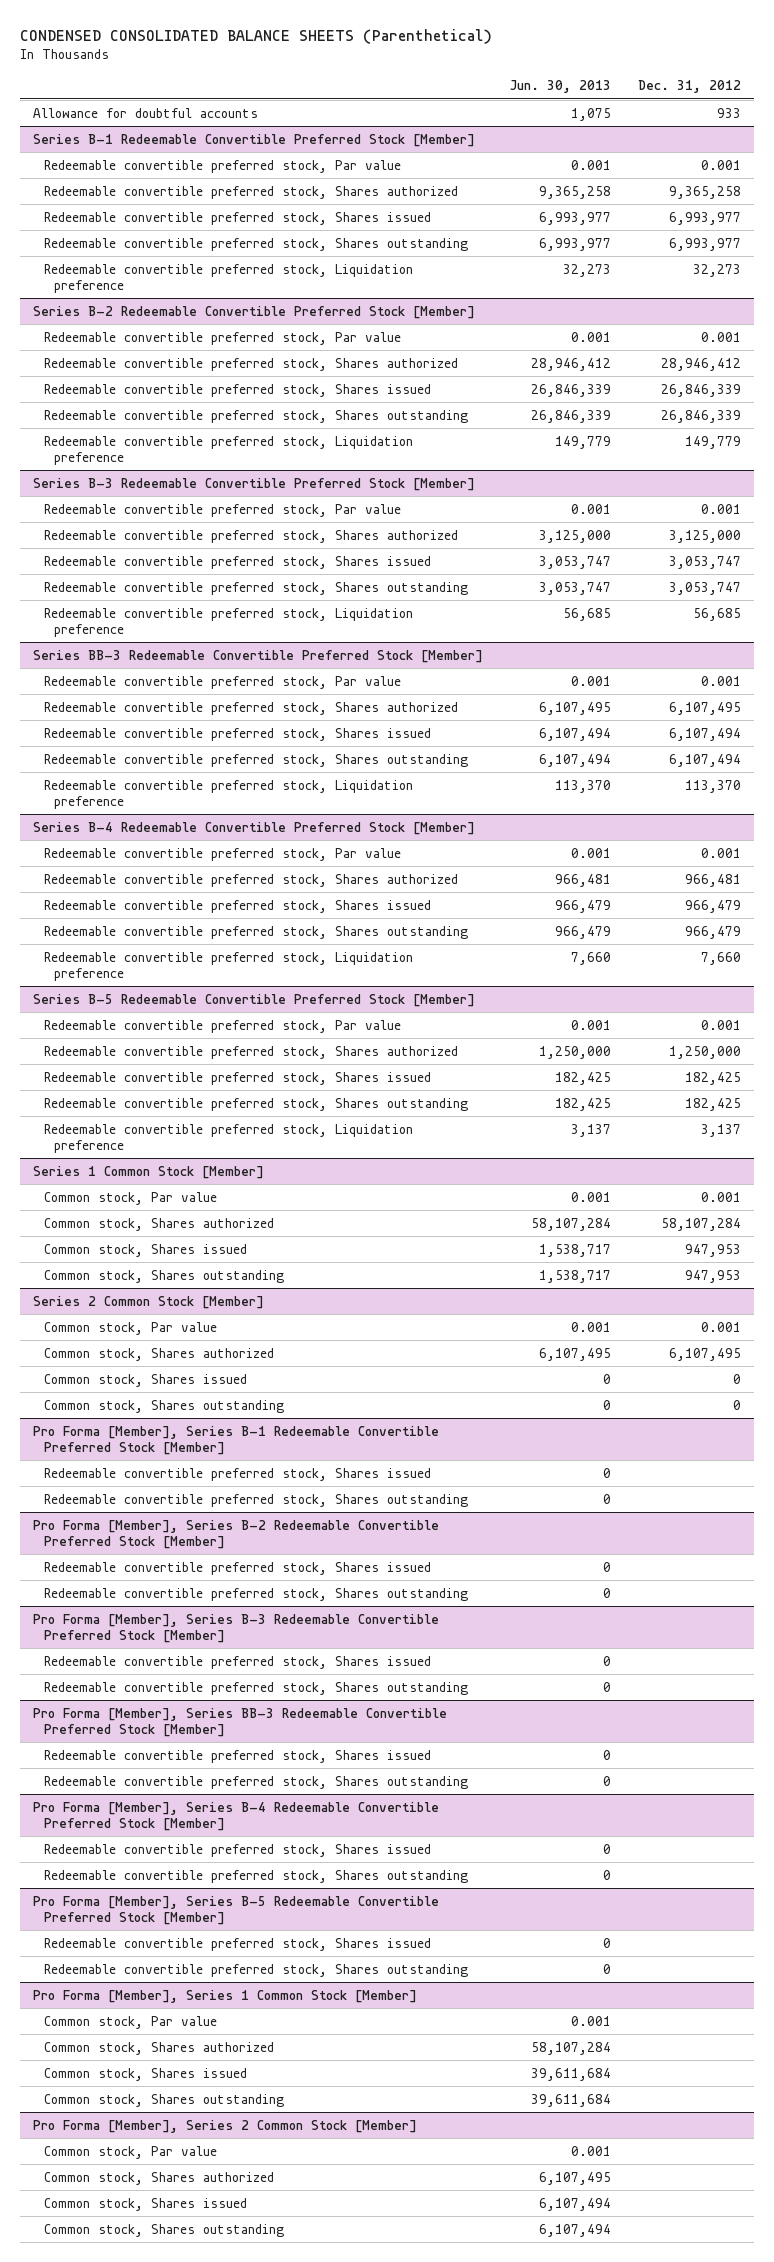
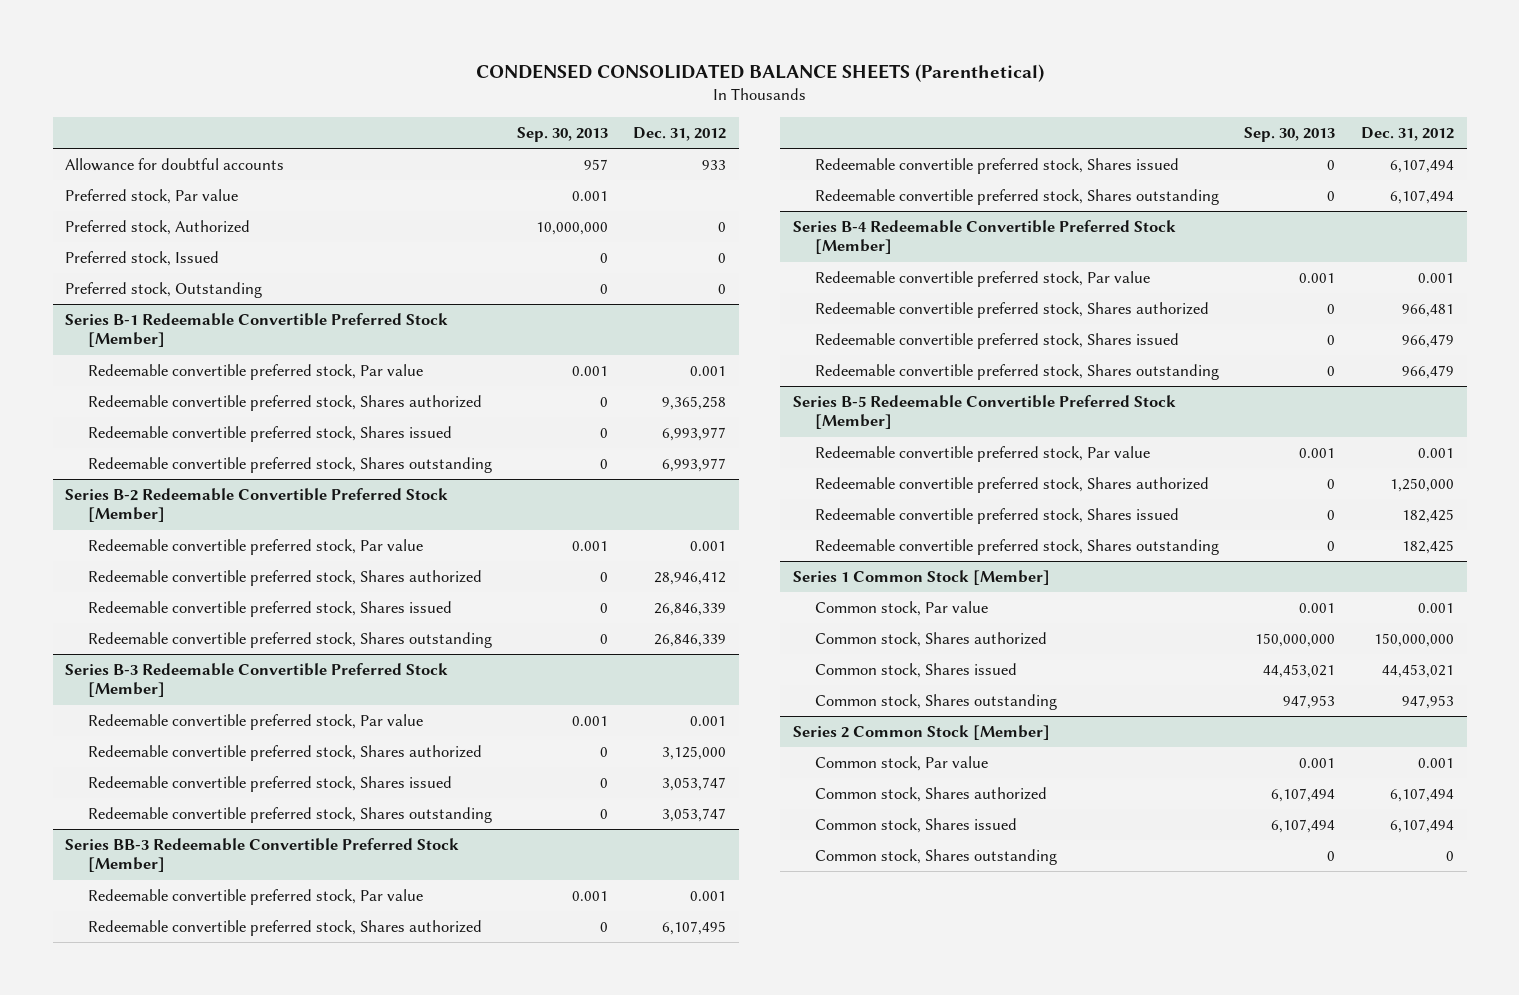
[510,80,612,94] Jun. 30, 2013 -> none
none -> [516,126,608,142] Sep. 30, 2013
none -> [65,188,239,204] Preferred stock, Par value
none -> [65,219,251,235] Preferred stock, Authorized
none -> [65,250,220,266] Preferred stock, Issued
none -> [65,281,263,298] Preferred stock, Outstanding
[43,263,413,293] Redeemable convertible preferred stock, Liquidation preference -> none
[43,435,413,465] Redeemable convertible preferred stock, Liquidation preference -> none
[43,607,413,637] Redeemable convertible preferred stock, Liquidation preference -> none
[43,779,413,809] Redeemable convertible preferred stock, Liquidation preference -> none
[43,951,413,981] Redeemable convertible preferred stock, Liquidation preference -> none
[43,1123,413,1153] Redeemable convertible preferred stock, Liquidation preference -> none
[661,1217,742,1231] 58,107,284 -> [1373,632,1454,647] 150,000,000
[685,1243,742,1257] 947,953 -> [1381,663,1454,678] 44,453,021
[669,1347,742,1361] 6,107,495 -> [1389,787,1454,802] 6,107,494
[733,1373,742,1384] 0 -> [1389,818,1454,833] 6,107,494
[33,1425,440,1455] Pro Forma [Member], Series B-1 Redeemable Convertible Preferred Stock [Member] -> none
[43,1467,431,1481] Redeemable convertible preferred stock, Shares issued -> none
[43,1493,468,1507] Redeemable convertible preferred stock, Shares outstanding -> none
[33,1519,440,1549] Pro Forma [Member], Series B-2 Redeemable Convertible Preferred Stock [Member] -> none
[43,1561,431,1575] Redeemable convertible preferred stock, Shares issued -> none
[43,1587,468,1601] Redeemable convertible preferred stock, Shares outstanding -> none
[33,1613,440,1643] Pro Forma [Member], Series B-3 Redeemable Convertible Preferred Stock [Member] -> none
[43,1655,431,1669] Redeemable convertible preferred stock, Shares issued -> none
[43,1681,468,1695] Redeemable convertible preferred stock, Shares outstanding -> none
[33,1707,448,1737] Pro Forma [Member], Series BB-3 Redeemable Convertible Preferred Stock [Member] -> none
[43,1749,431,1763] Redeemable convertible preferred stock, Shares issued -> none
[43,1775,468,1789] Redeemable convertible preferred stock, Shares outstanding -> none
[33,1801,440,1831] Pro Forma [Member], Series B-4 Redeemable Convertible Preferred Stock [Member] -> none
[43,1843,431,1857] Redeemable convertible preferred stock, Shares issued -> none
[43,1869,468,1883] Redeemable convertible preferred stock, Shares outstanding -> none
[33,1895,440,1925] Pro Forma [Member], Series B-5 Redeemable Convertible Preferred Stock [Member] -> none
[43,1937,431,1951] Redeemable convertible preferred stock, Shares issued -> none
[43,1963,468,1977] Redeemable convertible preferred stock, Shares outstanding -> none
[33,1989,418,2003] Pro Forma [Member], Series 1 Common Stock [Member] -> none
[43,2015,217,2029] Common stock, Par value -> none
[43,2041,274,2055] Common stock, Shares authorized -> none
[43,2067,247,2081] Common stock, Shares issued -> none
[43,2093,284,2107] Common stock, Shares outstanding -> none
[33,2119,418,2133] Pro Forma [Member], Series 2 Common Stock [Member] -> none
[43,2145,217,2159] Common stock, Par value -> none
[43,2171,274,2185] Common stock, Shares authorized -> none
[43,2197,247,2211] Common stock, Shares issued -> none
[43,2223,284,2237] Common stock, Shares outstanding -> none

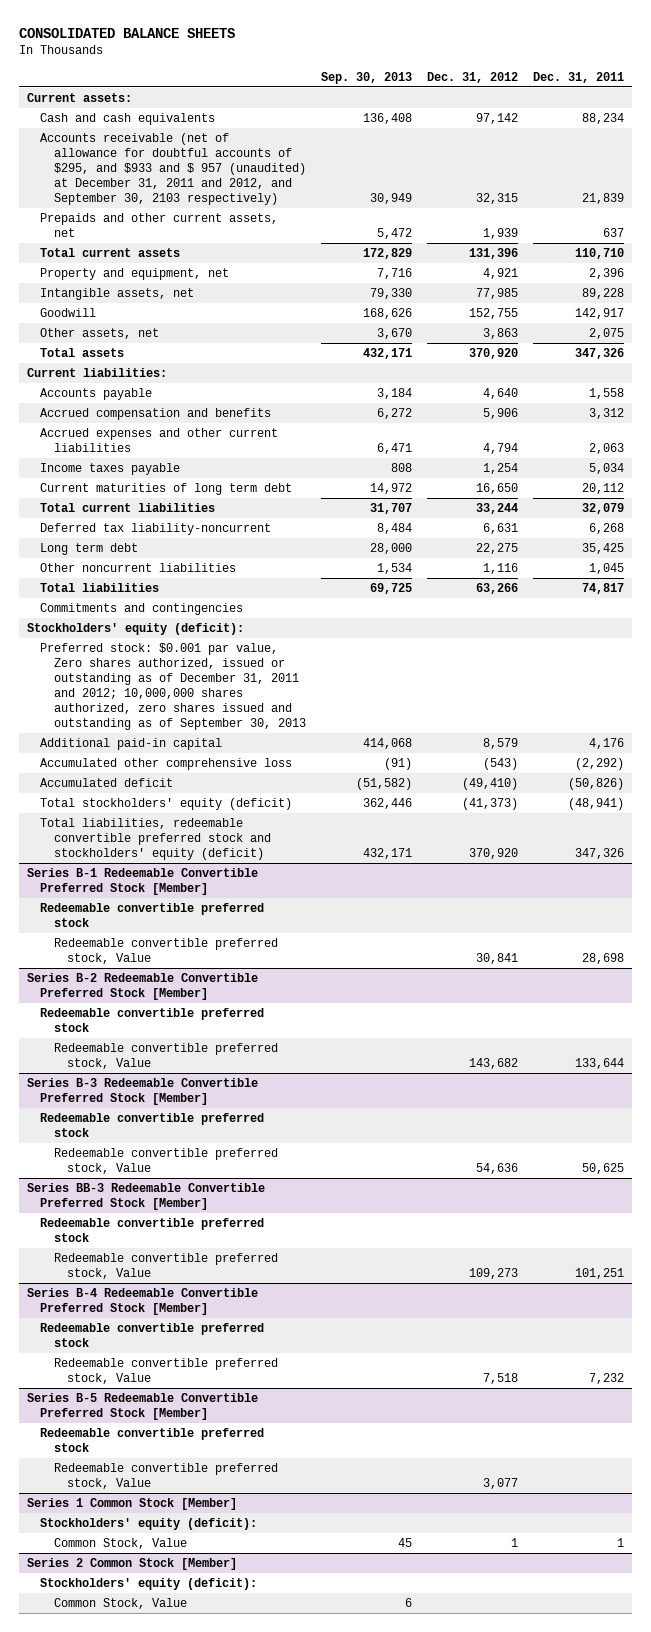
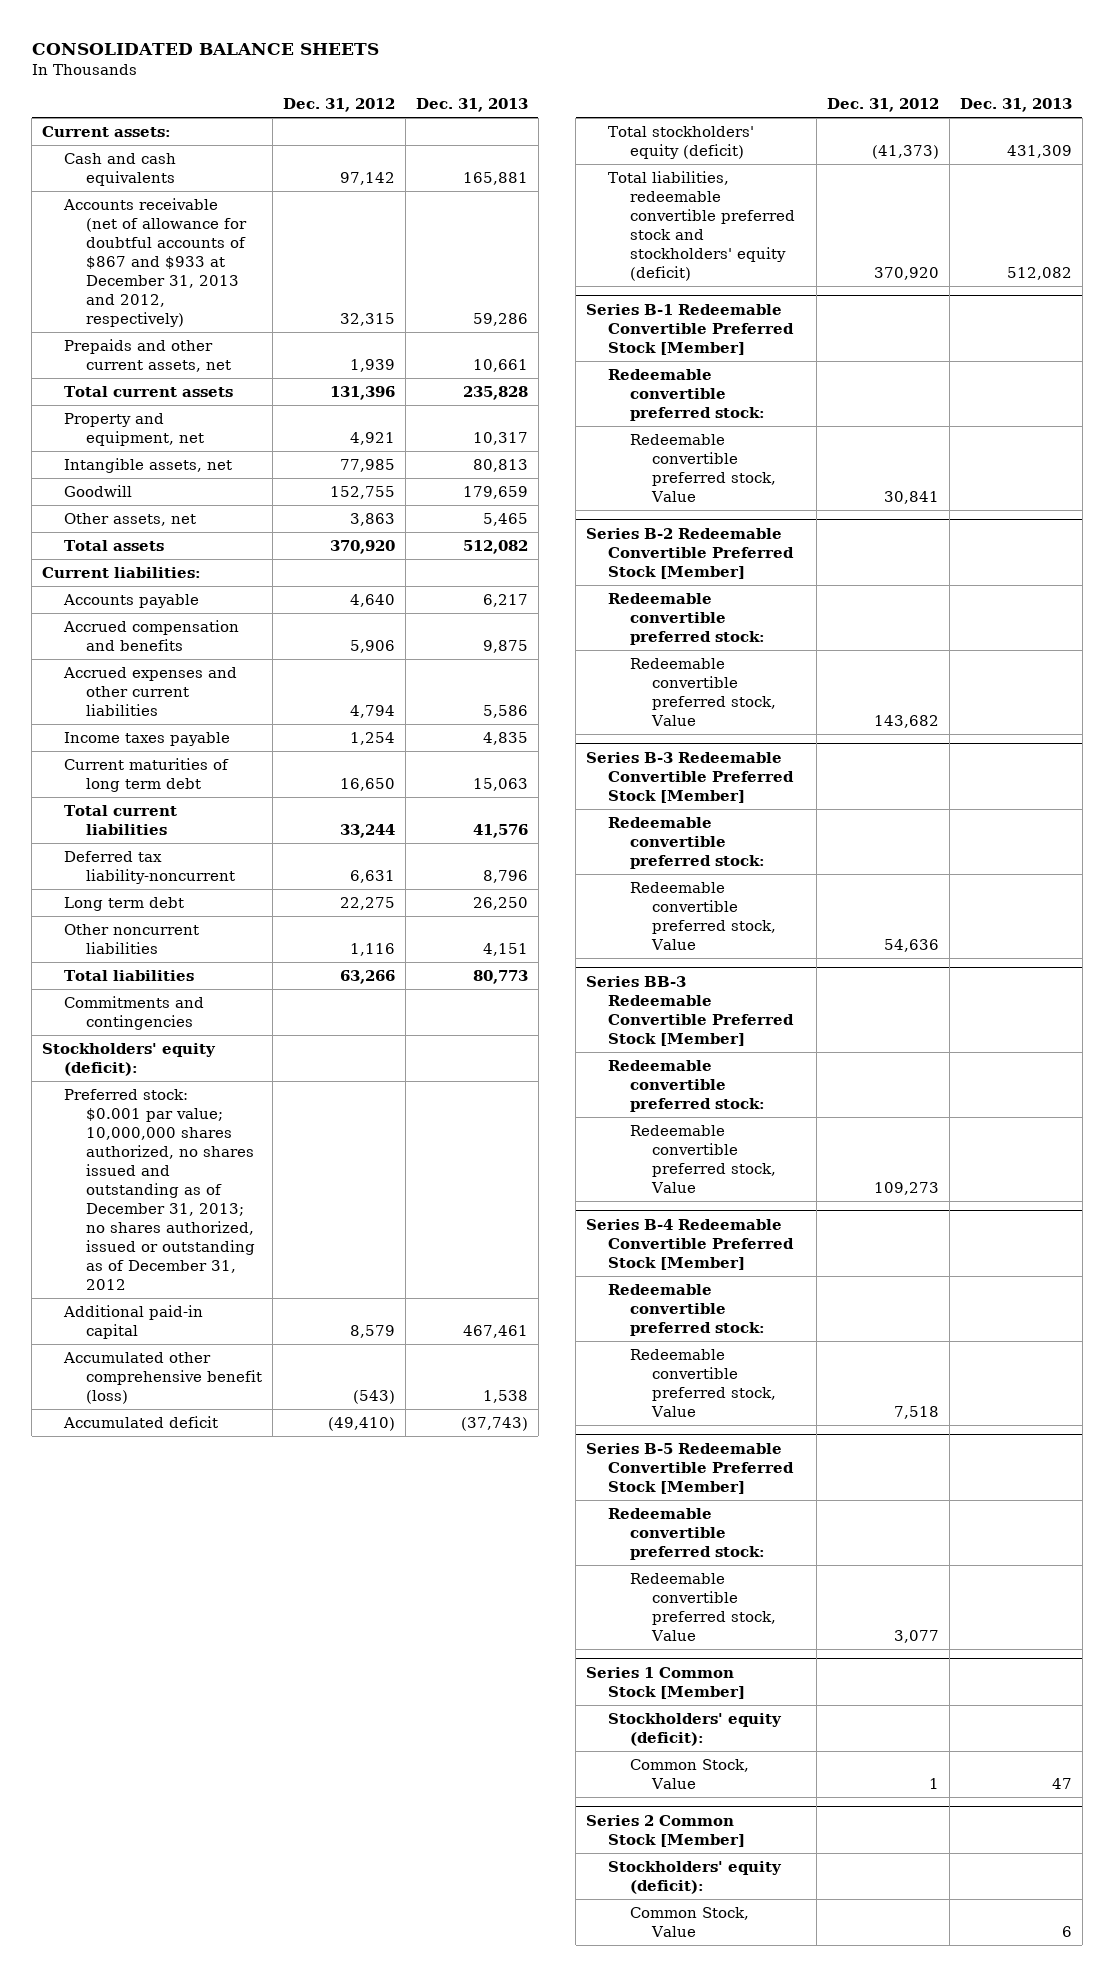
[320,71,412,84] Sep. 30, 2013 -> none
[533,71,625,83] Dec. 31, 2011 -> none
none -> [415,98,528,113] Dec. 31, 2013
[40,133,306,206] Accounts receivable (net of allowance for doubtful accounts of $295, and $933 and $ 957 (unaudited) at December 31, 2011 and 2012, and September 30, 2103 respectively) -> [63,198,247,328] Accounts receivable (net of allowance for doubtful accounts of $867 and $933 at December 31, 2013 and 2012, respectively)
[40,643,306,731] Preferred stock: $0.001 par value, Zero shares authorized, issued or outstanding as of December 31, 2011 and 2012; 10,000,000 shares authorized, zero shares issued and outstanding as of September 30, 2013 -> [64,1089,255,1291] Preferred stock: $0.001 par value; 10,000,000 shares authorized, no shares issued and outstanding as of December 31, 2013; no shares authorized, issued or outstanding as of December 31, 2012
[40,758,293,771] Accumulated other comprehensive loss -> [63,1352,262,1405] Accumulated other comprehensive benefit (loss)
[40,903,265,928] Redeemable convertible preferred stock -> [608,369,765,422] Redeemable convertible preferred stock:
[40,1008,265,1033] Redeemable convertible preferred stock -> [608,593,765,646] Redeemable convertible preferred stock:
[40,1113,265,1138] Redeemable convertible preferred stock -> [608,817,765,870] Redeemable convertible preferred stock:
[40,1218,265,1243] Redeemable convertible preferred stock -> [608,1060,765,1113] Redeemable convertible preferred stock:
[40,1323,265,1348] Redeemable convertible preferred stock -> [608,1284,765,1337] Redeemable convertible preferred stock:
[40,1428,265,1453] Redeemable convertible preferred stock -> [608,1508,765,1561] Redeemable convertible preferred stock:

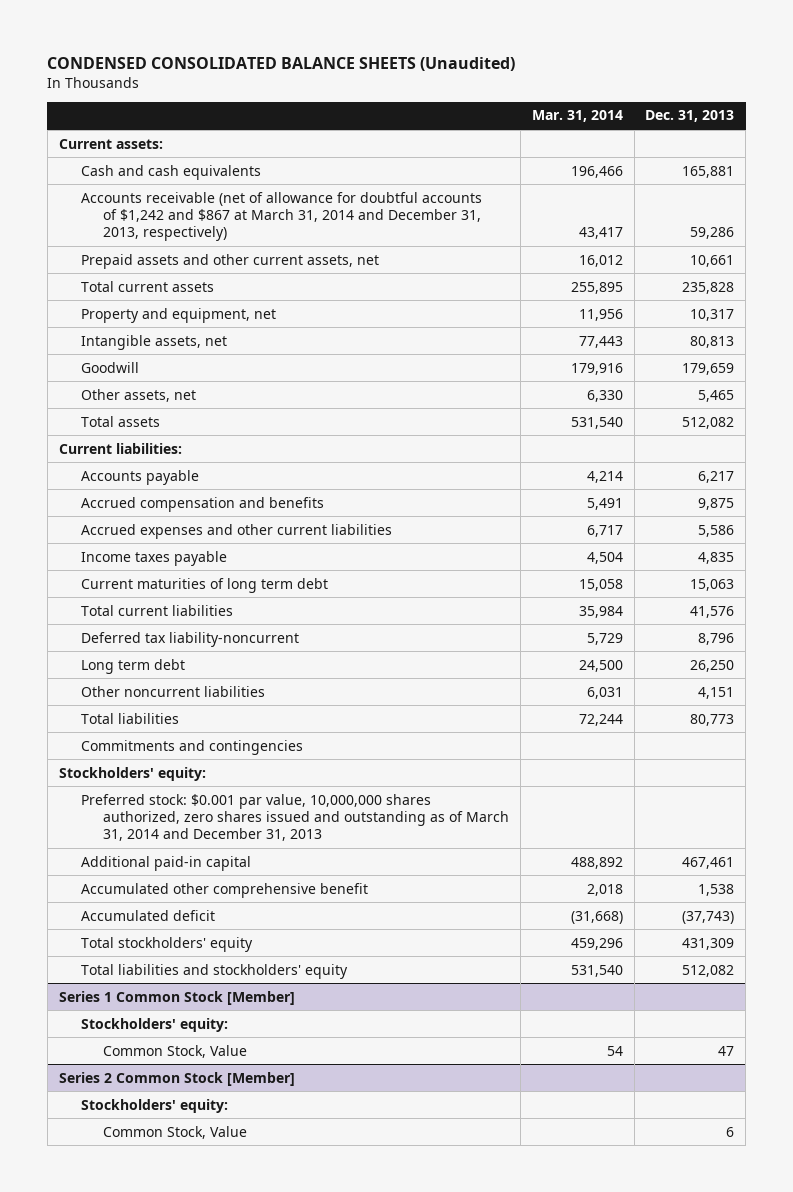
[31,43,379,56] CONSOLIDATED BALANCE SHEETS -> [47,56,516,71] CONDENSED CONSOLIDATED BALANCE SHEETS (Unaudited)
[282,98,395,113] Dec. 31, 2012 -> none
none -> [531,110,623,123] Mar. 31, 2014
[63,198,247,328] Accounts receivable (net of allowance for doubtful accounts of $867 and $933 at December 31, 2013 and 2012, respectively) -> [80,191,482,241] Accounts receivable (net of allowance for doubtful accounts of $1,242 and $867 at March 31, 2014 and December 31, 2013, respectively)
[64,339,231,373] Prepaids and other current assets, net -> [80,253,379,269] Prepaid assets and other current assets, net
[42,1043,217,1077] Stockholders' equity (deficit): -> [58,766,206,781] Stockholders' equity:
[64,1089,255,1291] Preferred stock: $0.001 par value; 10,000,000 shares authorized, no shares issued and outstanding as of December 31, 2013; no shares authorized, issued or outstanding as of December 31, 2012 -> [80,793,510,841] Preferred stock: $0.001 par value, 10,000,000 shares authorized, zero shares issued and outstanding as of March 31, 2014 and December 31, 2013
[63,1352,262,1405] Accumulated other comprehensive benefit (loss) -> [80,882,368,898] Accumulated other comprehensive benefit
[586,303,795,355] Series B-1 Redeemable Convertible Preferred Stock [Member] -> none
[608,369,765,422] Redeemable convertible preferred stock: -> none
[629,434,776,503] Redeemable convertible preferred stock, Value -> none
[586,527,795,579] Series B-2 Redeemable Convertible Preferred Stock [Member] -> none
[608,593,765,646] Redeemable convertible preferred stock: -> none
[629,658,776,727] Redeemable convertible preferred stock, Value -> none
[586,751,795,803] Series B-3 Redeemable Convertible Preferred Stock [Member] -> none
[608,817,765,870] Redeemable convertible preferred stock: -> none
[629,882,776,951] Redeemable convertible preferred stock, Value -> none
[586,975,795,1046] Series BB-3 Redeemable Convertible Preferred Stock [Member] -> none
[608,1060,765,1113] Redeemable convertible preferred stock: -> none
[629,1125,776,1194] Redeemable convertible preferred stock, Value -> none
[586,1218,795,1270] Series B-4 Redeemable Convertible Preferred Stock [Member] -> none
[608,1284,765,1337] Redeemable convertible preferred stock: -> none
[629,1349,776,1418] Redeemable convertible preferred stock, Value -> none
[586,1442,795,1494] Series B-5 Redeemable Convertible Preferred Stock [Member] -> none
[608,1508,765,1561] Redeemable convertible preferred stock: -> none
[629,1573,776,1642] Redeemable convertible preferred stock, Value -> none
[608,126,755,160] Total stockholders' equity (deficit) -> [80,936,253,952] Total stockholders' equity
[608,171,795,282] Total liabilities, redeemable convertible preferred stock and stockholders' equity (deficit) -> [80,963,348,979] Total liabilities and stockholders' equity
[608,1713,783,1747] Stockholders' equity (deficit): -> [80,1017,228,1032] Stockholders' equity:
[608,1861,783,1895] Stockholders' equity (deficit): -> [80,1098,228,1113] Stockholders' equity:

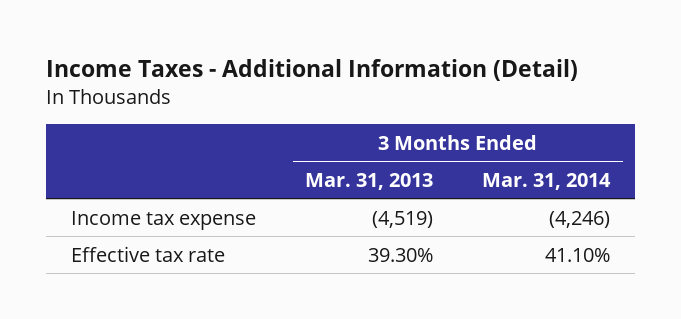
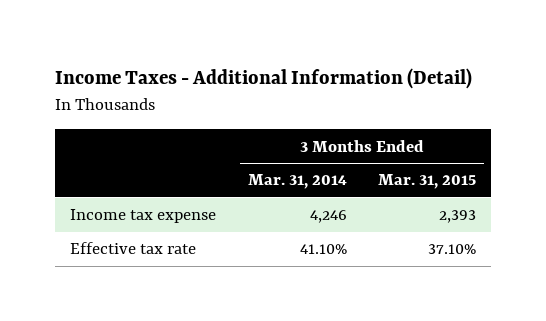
[305,172,434,190] Mar. 31, 2013 -> none
none -> [377,174,476,190] Mar. 31, 2015
[549,210,611,228] (4,246) -> [309,210,347,224] 4,246

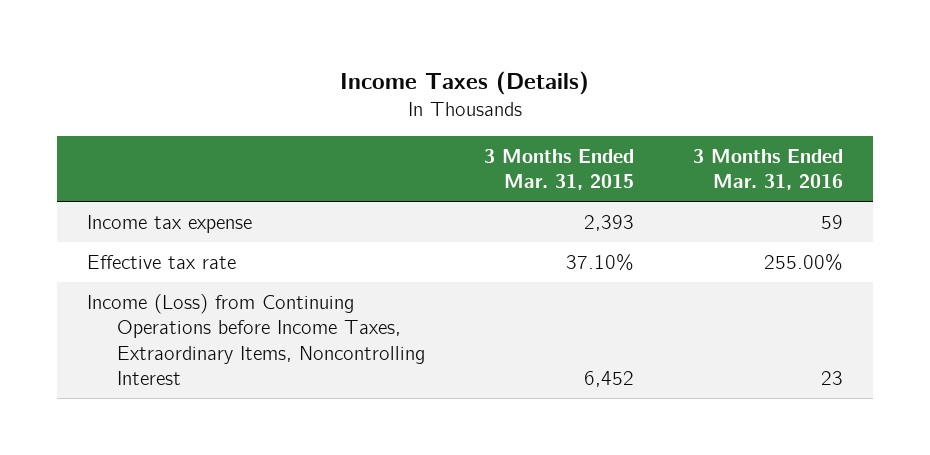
[54,68,472,90] Income Taxes - Additional Information (Detail) -> [340,70,590,95] Income Taxes (Details)
[247,174,347,190] Mar. 31, 2014 -> none
none -> [693,148,844,191] 3 Months Ended Mar. 31, 2016
none -> [87,294,425,386] Income (Loss) from Continuing Operations before Income Taxes, Extraordinary Items, Noncontrolling Interest

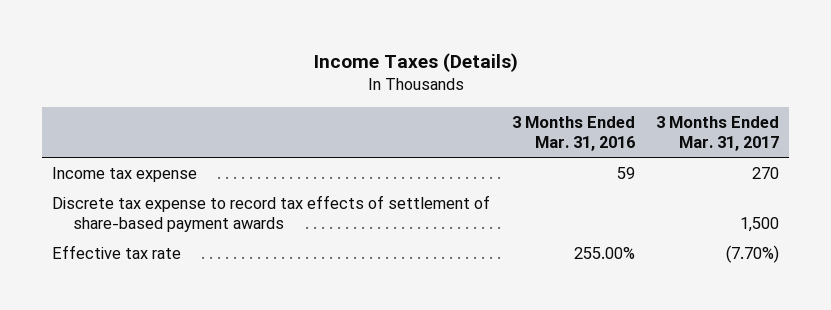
[483,148,634,191] 3 Months Ended Mar. 31, 2015 -> none
none -> [655,116,779,151] 3 Months Ended Mar. 31, 2017
none -> [52,195,491,232] Discrete tax expense to record tax effects of settlement of share-based payment awards
[87,294,425,386] Income (Loss) from Continuing Operations before Income Taxes, Extraordinary Items, Noncontrolling Interest -> none

